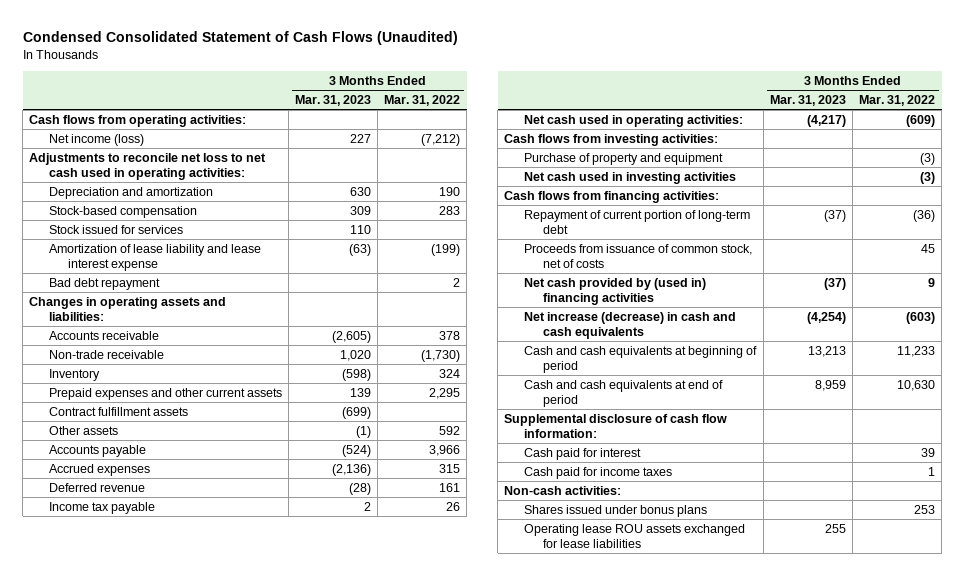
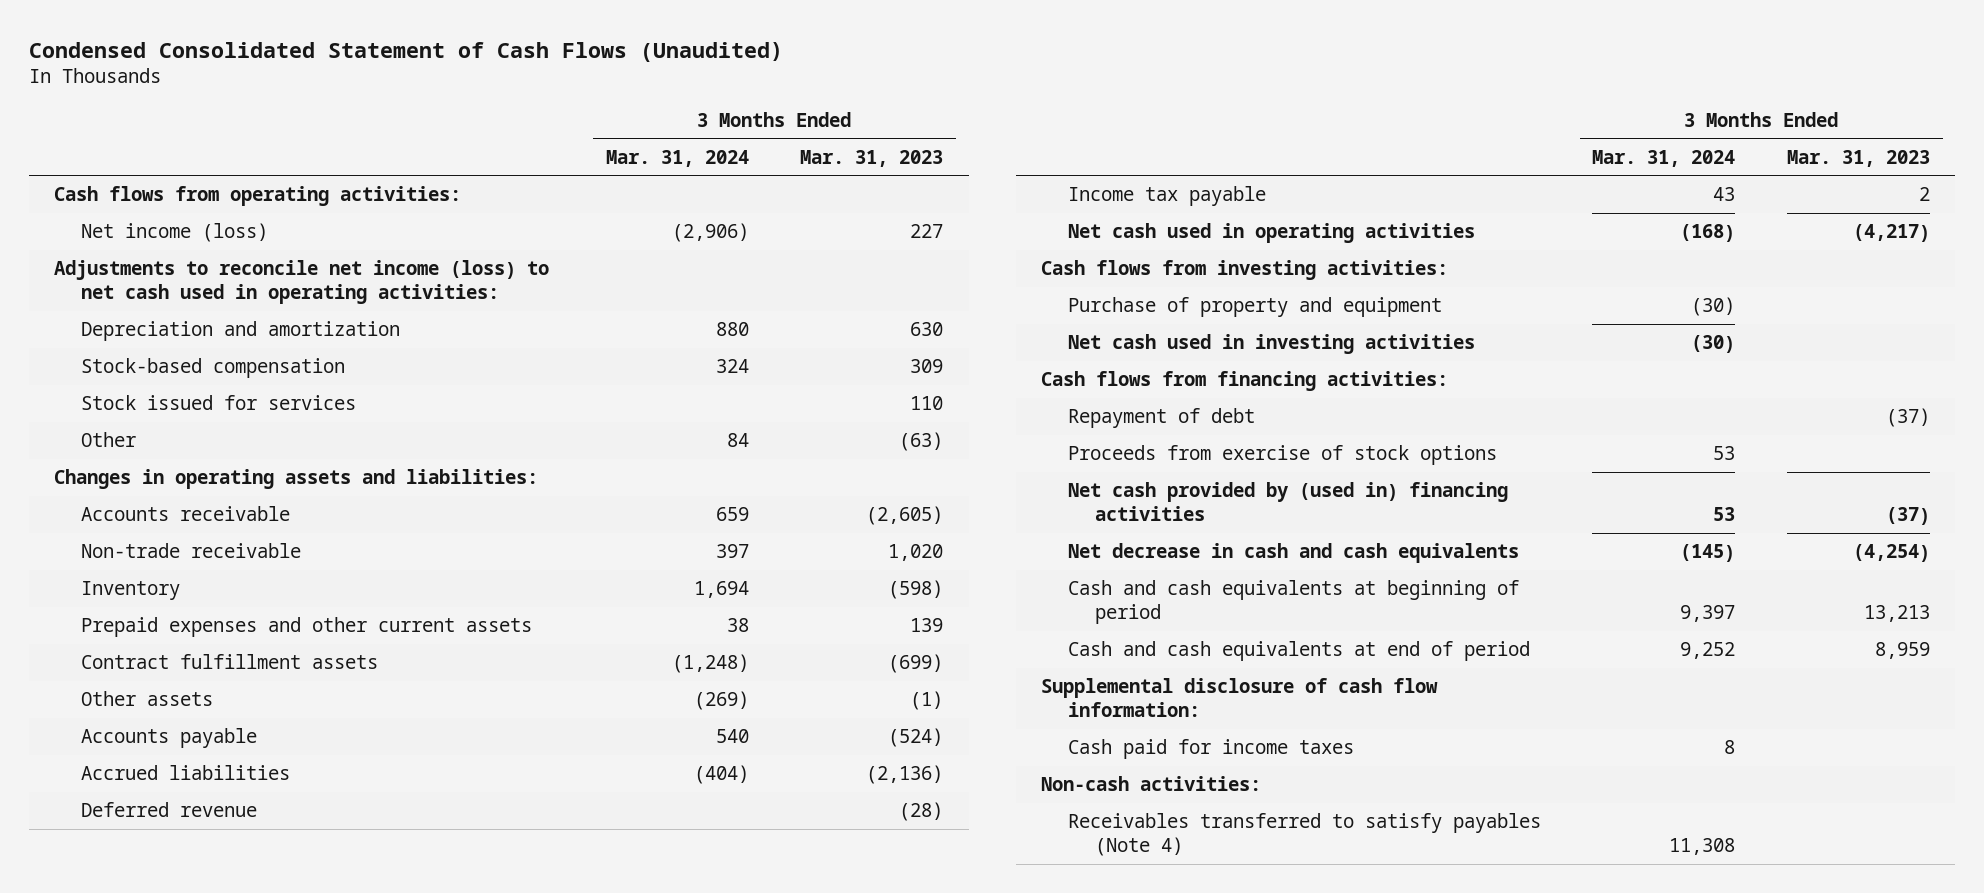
[384,94,461,106] Mar. 31, 2022 -> none
none -> [605,149,749,167] Mar. 31, 2024
[29,152,267,180] Adjustments to reconcile net loss to net cash used in operating activities: -> [54,260,550,305] Adjustments to reconcile net income (loss) to net cash used in operating activities:
[48,243,261,271] Amortization of lease liability and lease interest expense -> none
[48,277,160,290] Bad debt repayment -> none
none -> [81,432,137,448] Other
[48,463,150,476] Accrued expenses -> [81,765,291,781] Accrued liabilities
[523,114,743,127] Net cash used in operating activities: -> [1068,223,1476,244] Net cash used in operating activities
[523,209,750,234] Repayment of current portion of long-term debt -> none
[523,243,752,268] Proceeds from issuance of common stock, net of costs -> none
none -> [1068,408,1256,429] Repayment of debt
none -> [1068,445,1498,466] Proceeds from exercise of stock options
[523,311,736,339] Net increase (decrease) in cash and cash equivalents -> [1068,543,1520,564] Net decrease in cash and cash equivalents
[523,447,641,460] Cash paid for interest -> none
[523,504,707,517] Shares issued under bonus plans -> none
[523,523,745,548] Operating lease ROU assets exchanged for lease liabilities -> none
none -> [1068,813,1542,857] Receivables transferred to satisfy payables (Note 4)

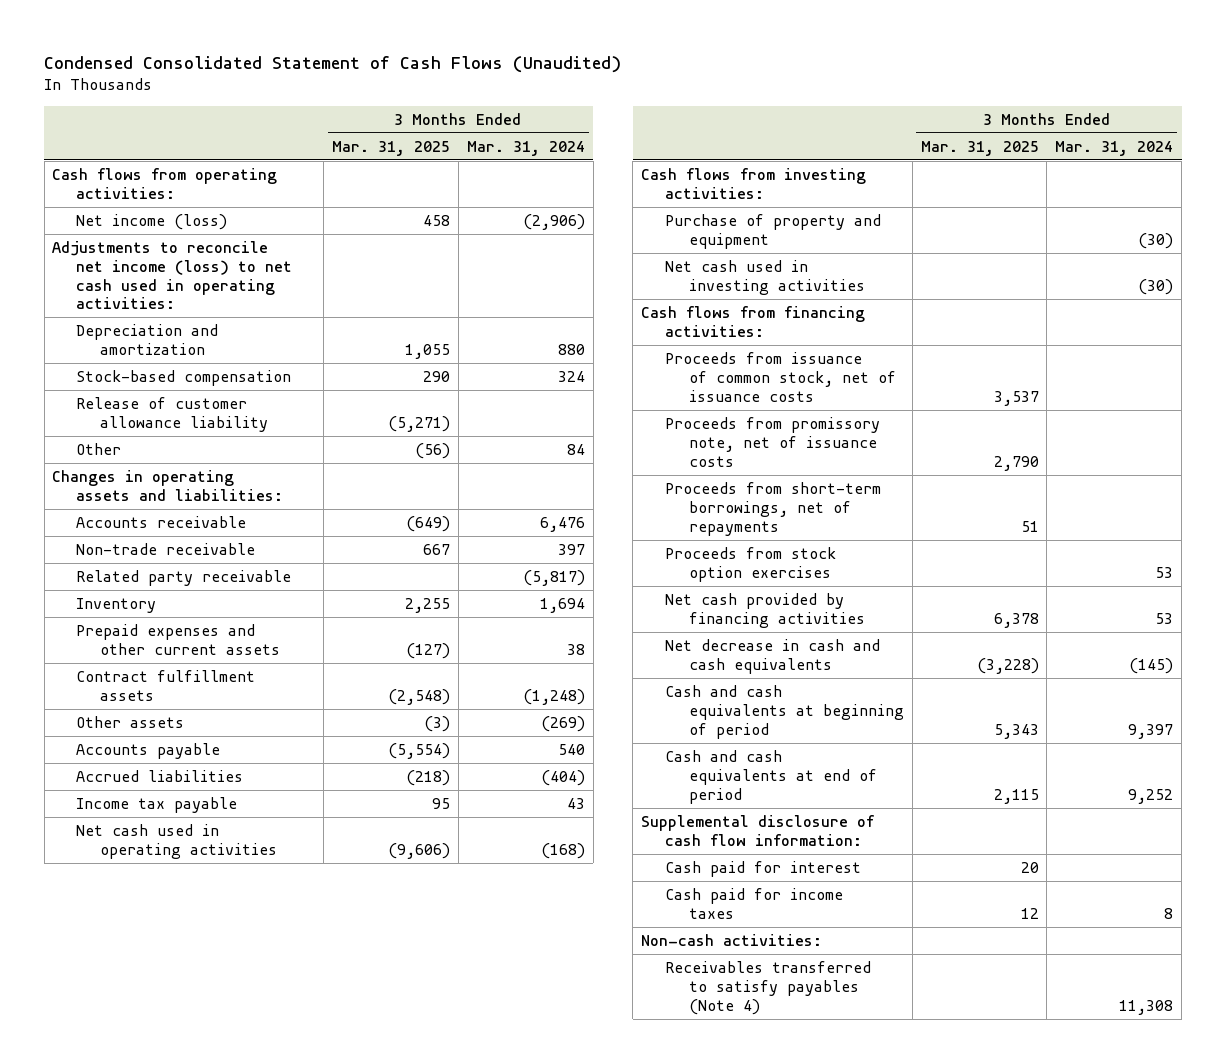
[800,149,944,167] Mar. 31, 2023 -> none
none -> [331,140,450,156] Mar. 31, 2025
[81,395,357,411] Stock issued for services -> none
none -> [76,396,269,432] Release of customer allowance liability
[715,507,749,522] 659 -> [539,516,585,532] 6,476
none -> [76,569,292,586] Related party receivable
[81,802,258,818] Deferred revenue -> none
[1068,408,1256,429] Repayment of debt -> none
none -> [664,351,896,402] Proceeds from issuance of common stock, net of issuance costs
none -> [664,416,880,467] Proceeds from promissory note, net of issuance costs
none -> [664,481,881,536] Proceeds from short-term borrowings, net of repayments
[1068,445,1498,466] Proceeds from exercise of stock options -> [664,546,836,582] Proceeds from stock option exercises
[1068,482,1509,522] Net cash provided by (used in) financing activities -> [664,592,865,628] Net cash provided by financing activities
none -> [664,860,861,877] Cash paid for interest

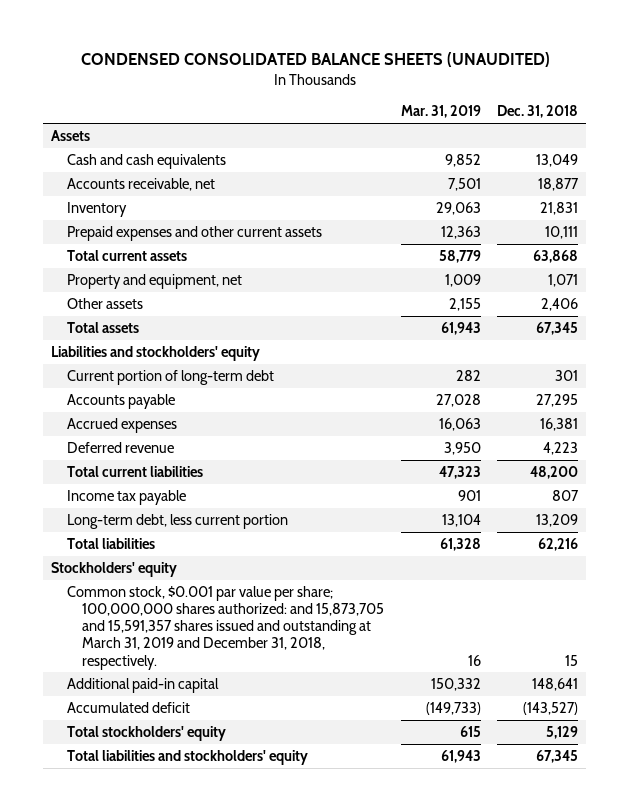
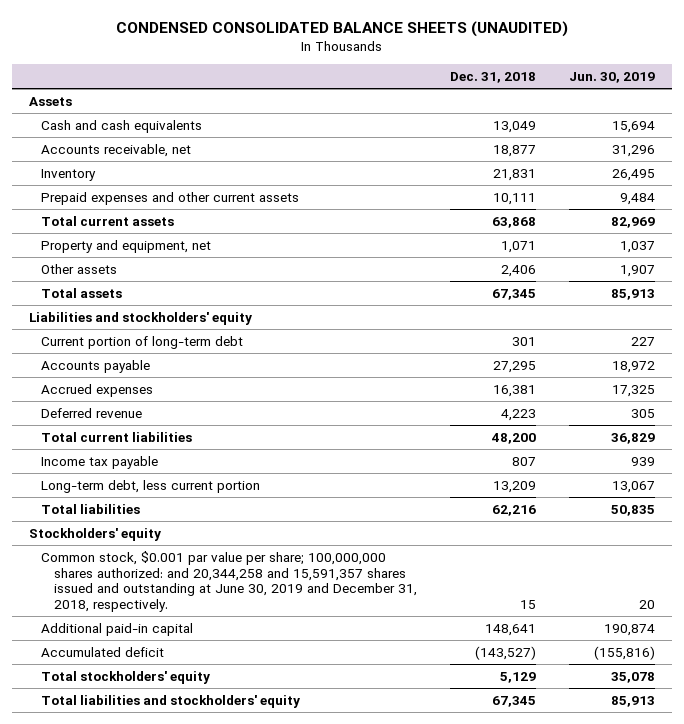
[400,105,481,119] Mar. 31, 2019 -> none
none -> [569,71,656,83] Jun. 30, 2019
[66,585,385,670] Common stock, $0.001 par value per share; 100,000,000 shares authorized: and 15,873,705 and 15,591,357 shares issued and outstanding at March 31, 2019 and December 31, 2018, respectively. -> [41,550,417,612] Common stock, $0.001 par value per share; 100,000,000 shares authorized: and 20,344,258 and 15,591,357 shares issued and outstanding at June 30, 2019 and December 31, 2018, respectively.

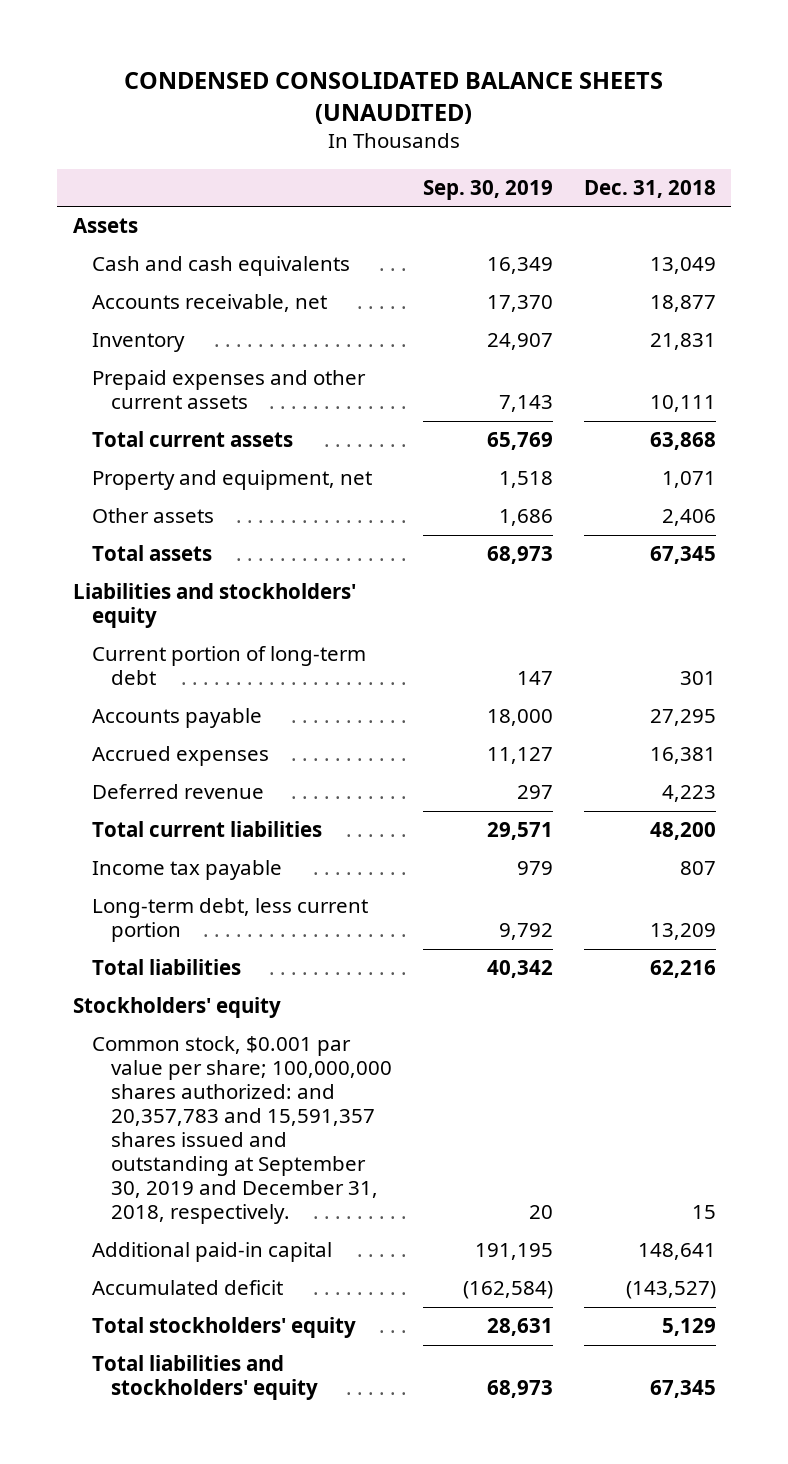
[569,71,656,83] Jun. 30, 2019 -> none
none -> [422,179,553,200] Sep. 30, 2019
[41,550,417,612] Common stock, $0.001 par value per share; 100,000,000 shares authorized: and 20,344,258 and 15,591,357 shares issued and outstanding at June 30, 2019 and December 31, 2018, respectively. -> [91,1036,392,1225] Common stock, $0.001 par value per share; 100,000,000 shares authorized: and 20,357,783 and 15,591,357 shares issued and outstanding at September 30, 2019 and December 31, 2018, respectively.

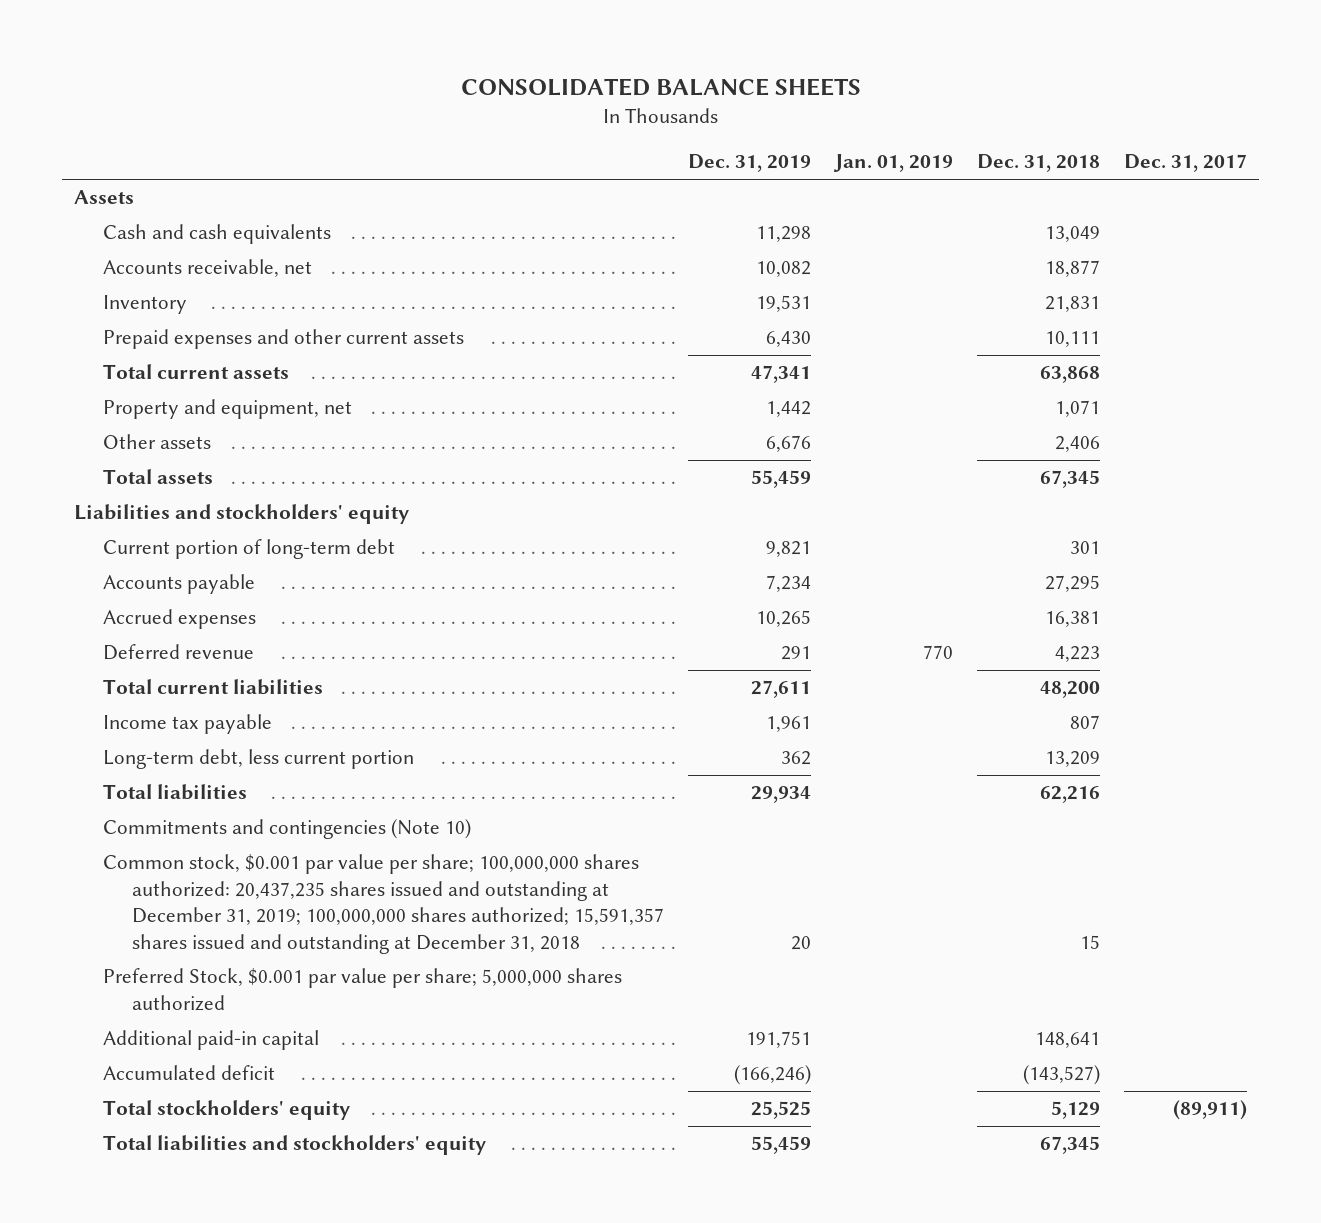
[124,71,664,124] CONDENSED CONSOLIDATED BALANCE SHEETS (UNAUDITED) -> [460,77,861,96] CONSOLIDATED BALANCE SHEETS
[422,179,553,200] Sep. 30, 2019 -> none
none -> [687,154,811,173] Dec. 31, 2019
none -> [832,154,953,173] Jan. 01, 2019
none -> [1123,154,1247,173] Dec. 31, 2017
[72,997,281,1019] Stockholders' equity -> none
none -> [103,819,472,840] Commitments and contingencies (Note 10)
[91,1036,392,1225] Common stock, $0.001 par value per share; 100,000,000 shares authorized: and 20,357,783 and 15,591,357 shares issued and outstanding at September 30, 2019 and December 31, 2018, respectively. -> [103,854,664,954] Common stock, $0.001 par value per share; 100,000,000 shares authorized: 20,437,235 shares issued and outstanding at December 31, 2019; 100,000,000 shares authorized; 15,591,357 shares issued and outstanding at December 31, 2018
none -> [103,968,623,1011] Preferred Stock, $0.001 par value per share; 5,000,000 shares authorized

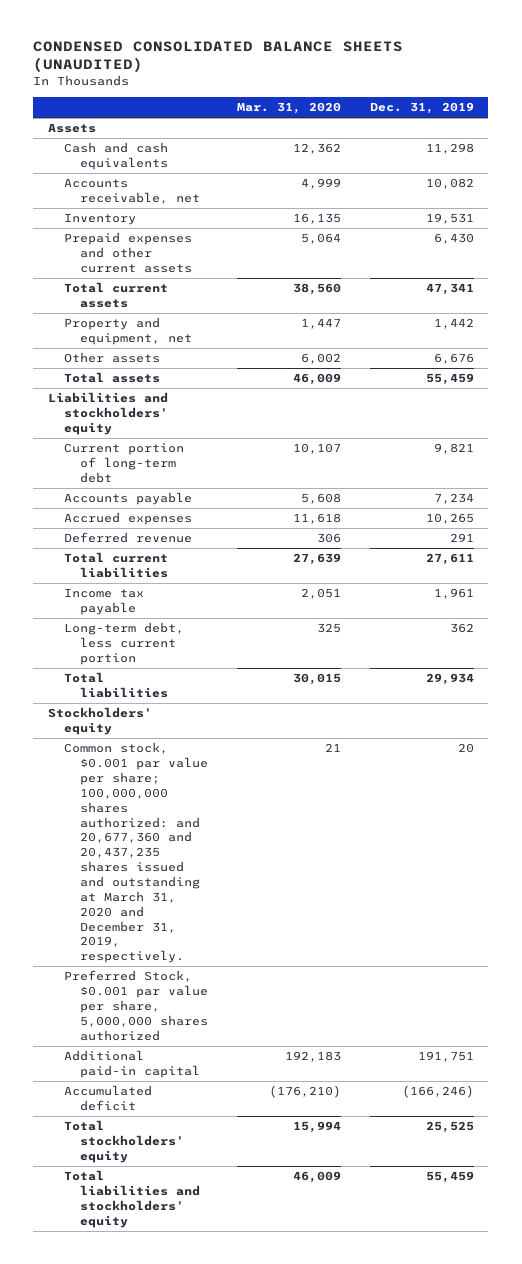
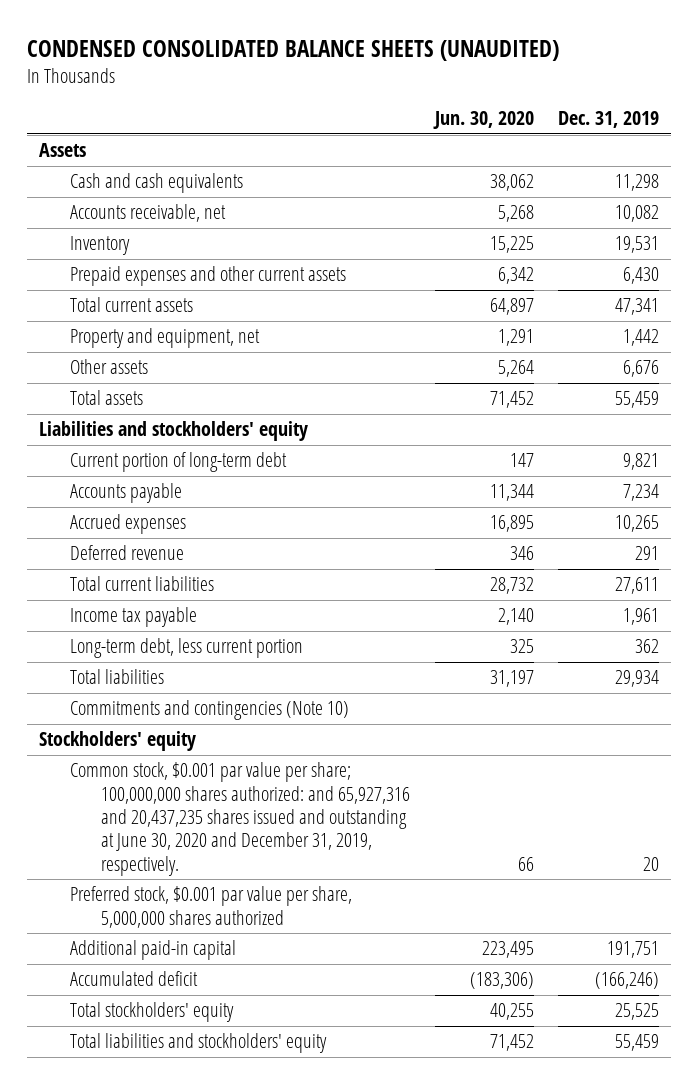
[236,101,341,114] Mar. 31, 2020 -> none
none -> [432,111,534,130] Jun. 30, 2020
none -> [70,700,350,721] Commitments and contingencies (Note 10)
[63,742,208,964] Common stock, $0.001 par value per share; 100,000,000 shares authorized: and 20,677,360 and 20,437,235 shares issued and outstanding at March 31, 2020 and December 31, 2019, respectively. -> [70,762,411,876] Common stock, $0.001 par value per share; 100,000,000 shares authorized: and 65,927,316 and 20,437,235 shares issued and outstanding at June 30, 2020 and December 31, 2019, respectively.
[63,970,208,1041] Preferred Stock, $0.001 par value per share, 5,000,000 shares authorized -> [70,886,353,928] Preferred stock, $0.001 par value per share, 5,000,000 shares authorized

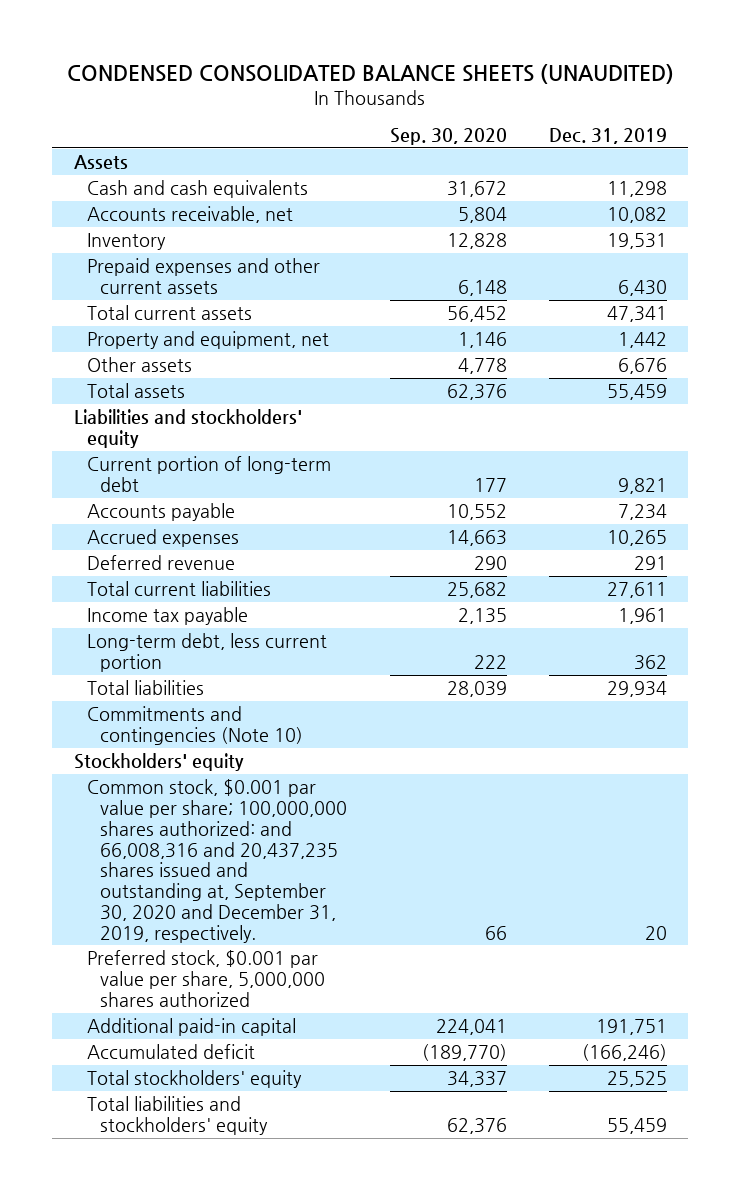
[432,111,534,130] Jun. 30, 2020 -> none
none -> [389,127,507,145] Sep. 30, 2020
[70,762,411,876] Common stock, $0.001 par value per share; 100,000,000 shares authorized: and 65,927,316 and 20,437,235 shares issued and outstanding at June 30, 2020 and December 31, 2019, respectively. -> [86,779,348,943] Common stock, $0.001 par value per share; 100,000,000 shares authorized: and 66,008,316 and 20,437,235 shares issued and outstanding at, September 30, 2020 and December 31, 2019, respectively.

